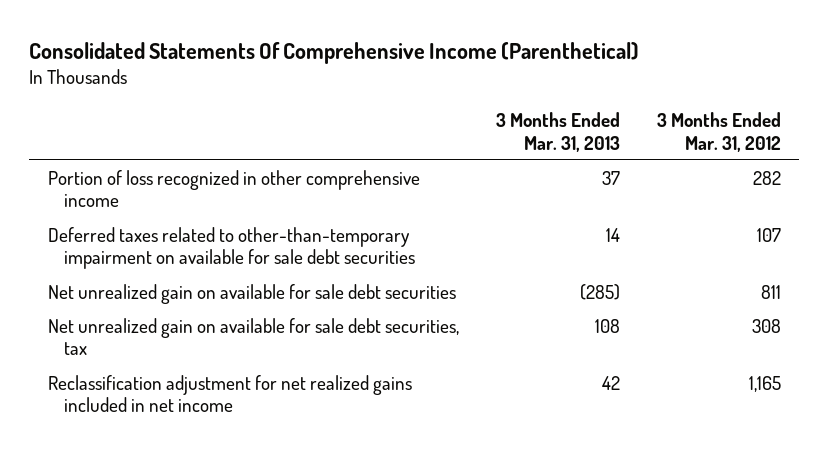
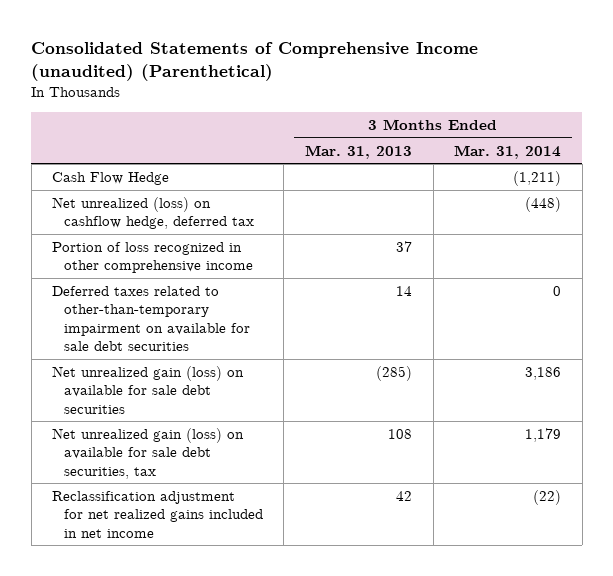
[29,41,640,64] Consolidated Statements Of Comprehensive Income (Parenthetical) -> [31,42,479,82] Consolidated Statements of Comprehensive Income (unaudited) (Parenthetical)
[656,112,781,152] 3 Months Ended Mar. 31, 2012 -> none
none -> [454,144,562,159] Mar. 31, 2014
none -> [52,171,170,185] Cash Flow Hedge
none -> [52,196,254,230] Net unrealized (loss) on cashflow hedge, deferred tax
[47,283,456,304] Net unrealized gain on available for sale debt securities -> [52,365,245,414] Net unrealized gain (loss) on available for sale debt securities
[47,317,459,356] Net unrealized gain on available for sale debt securities, tax -> [52,427,245,479] Net unrealized gain (loss) on available for sale debt securities, tax

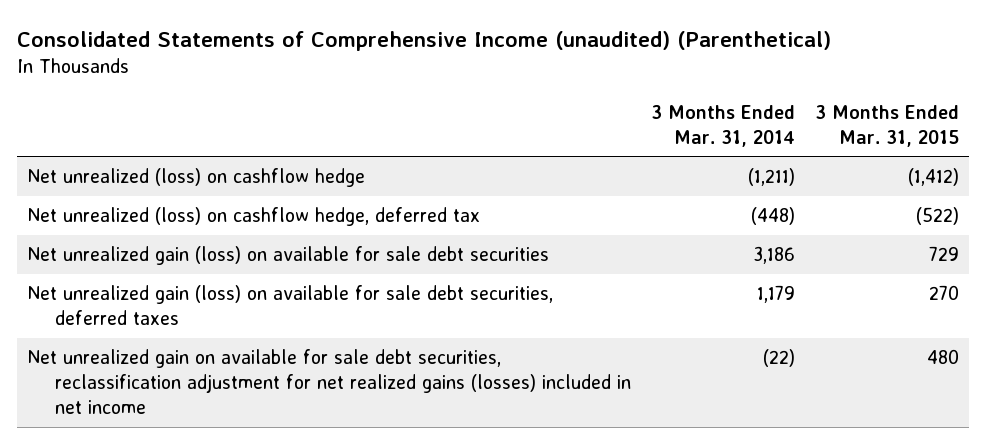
[304,144,412,159] Mar. 31, 2013 -> none
none -> [814,104,959,147] 3 Months Ended Mar. 31, 2015
[52,171,170,185] Cash Flow Hedge -> [26,167,365,187] Net unrealized (loss) on cashflow hedge
[52,241,253,274] Portion of loss recognized in other comprehensive income -> none
[52,285,250,351] Deferred taxes related to other-than-temporary impairment on available for sale debt securities -> none
[52,427,245,479] Net unrealized gain (loss) on available for sale debt securities, tax -> [26,284,553,325] Net unrealized gain (loss) on available for sale debt securities, deferred taxes
[52,490,263,538] Reclassification adjustment for net realized gains included in net income -> [26,348,631,414] Net unrealized gain on available for sale debt securities, reclassification adjustment for net realized gains (losses) included in net income

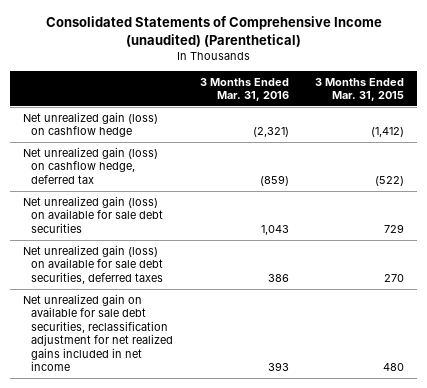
[650,104,795,147] 3 Months Ended Mar. 31, 2014 -> none
none -> [199,77,289,102] 3 Months Ended Mar. 31, 2016
[26,167,365,187] Net unrealized (loss) on cashflow hedge -> [23,111,159,138] Net unrealized gain (loss) on cashflow hedge
[26,206,480,226] Net unrealized (loss) on cashflow hedge, deferred tax -> [23,146,159,184] Net unrealized gain (loss) on cashflow hedge, deferred tax
[26,348,631,414] Net unrealized gain on available for sale debt securities, reclassification adjustment for net realized gains (losses) included in net income -> [23,293,174,372] Net unrealized gain on available for sale debt securities, reclassification adjustment for net realized gains included in net income

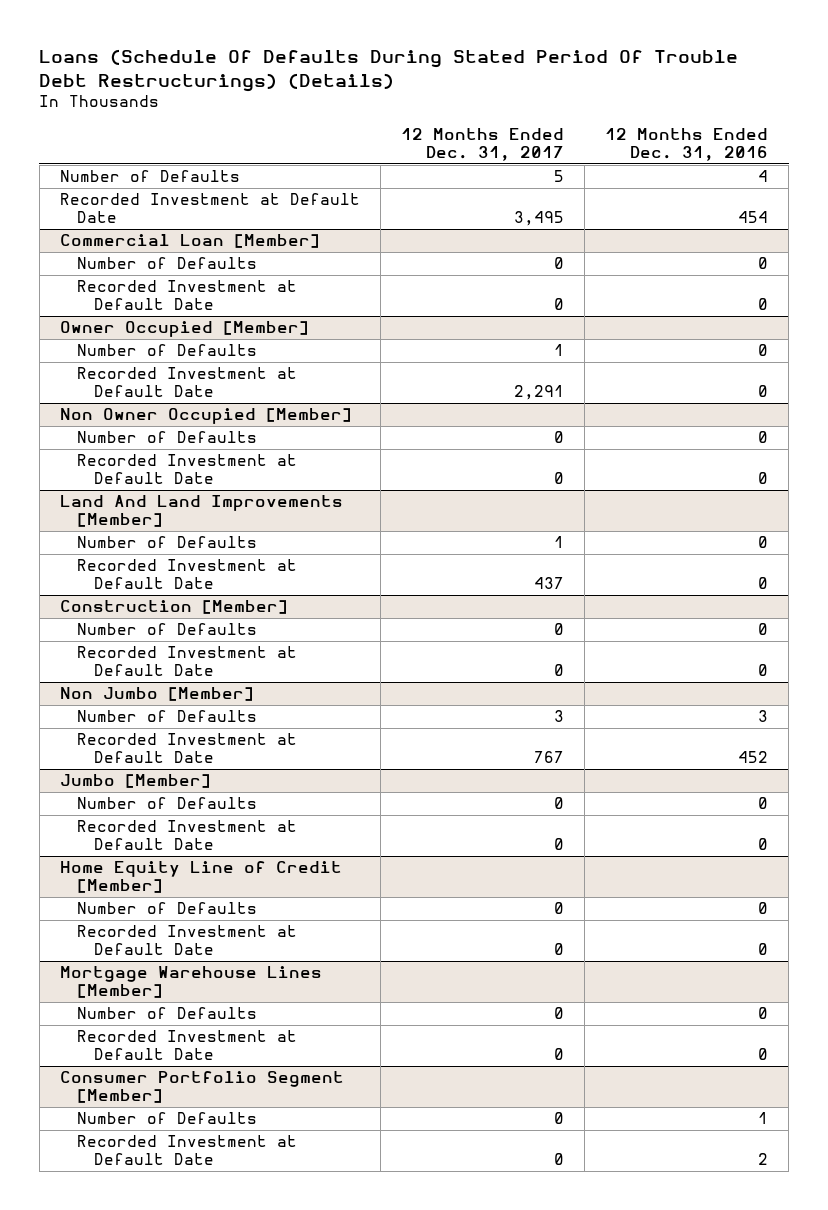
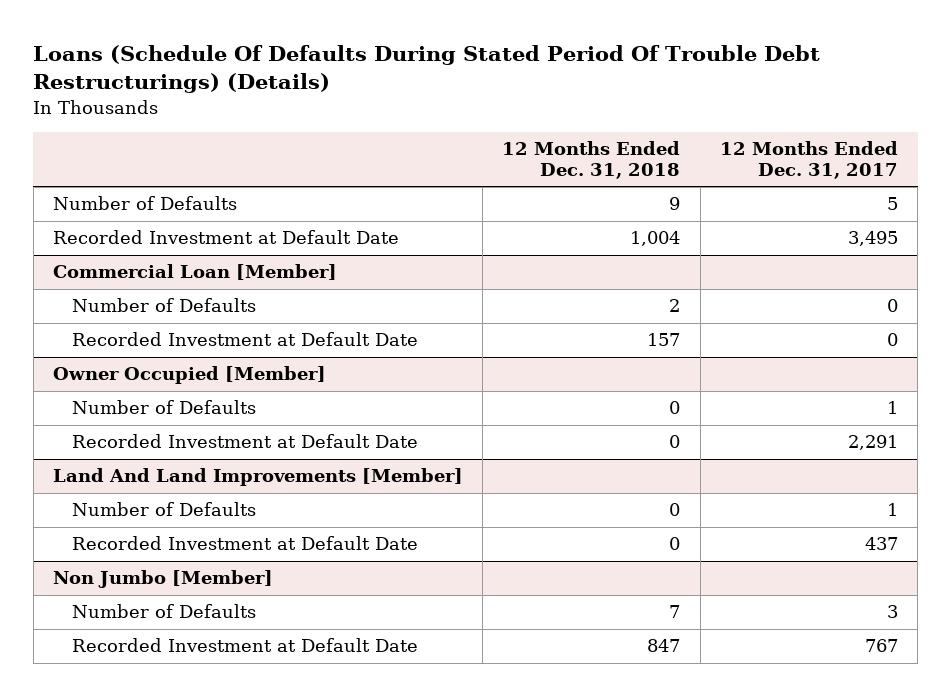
[605,127,769,161] 12 Months Ended Dec. 31, 2016 -> none
none -> [502,141,681,179] 12 Months Ended Dec. 31, 2018
[59,408,352,425] Non Owner Occupied [Member] -> none
[76,431,257,444] Number of Defaults -> none
[76,454,297,485] Recorded Investment at Default Date -> none
[59,600,288,615] Construction [Member] -> none
[76,623,257,636] Number of Defaults -> none
[76,646,297,677] Recorded Investment at Default Date -> none
[59,774,211,789] Jumbo [Member] -> none
[76,797,257,810] Number of Defaults -> none
[76,820,297,851] Recorded Investment at Default Date -> none
[59,861,342,894] Home Equity Line of Credit [Member] -> none
[76,902,257,915] Number of Defaults -> none
[76,925,297,956] Recorded Investment at Default Date -> none
[59,966,322,999] Mortgage Warehouse Lines [Member] -> none
[76,1007,257,1020] Number of Defaults -> none
[76,1030,297,1061] Recorded Investment at Default Date -> none
[59,1071,344,1104] Consumer Portfolio Segment [Member] -> none
[76,1112,257,1125] Number of Defaults -> none
[76,1135,297,1166] Recorded Investment at Default Date -> none

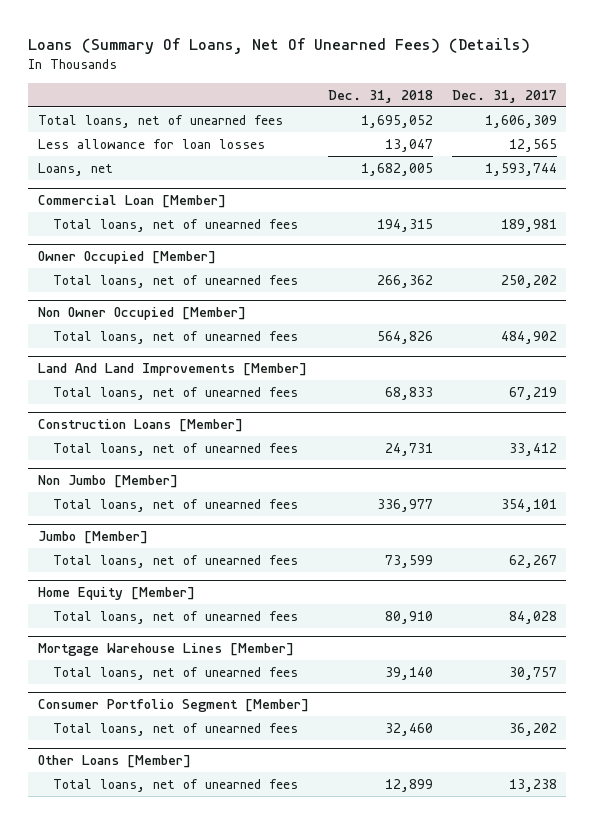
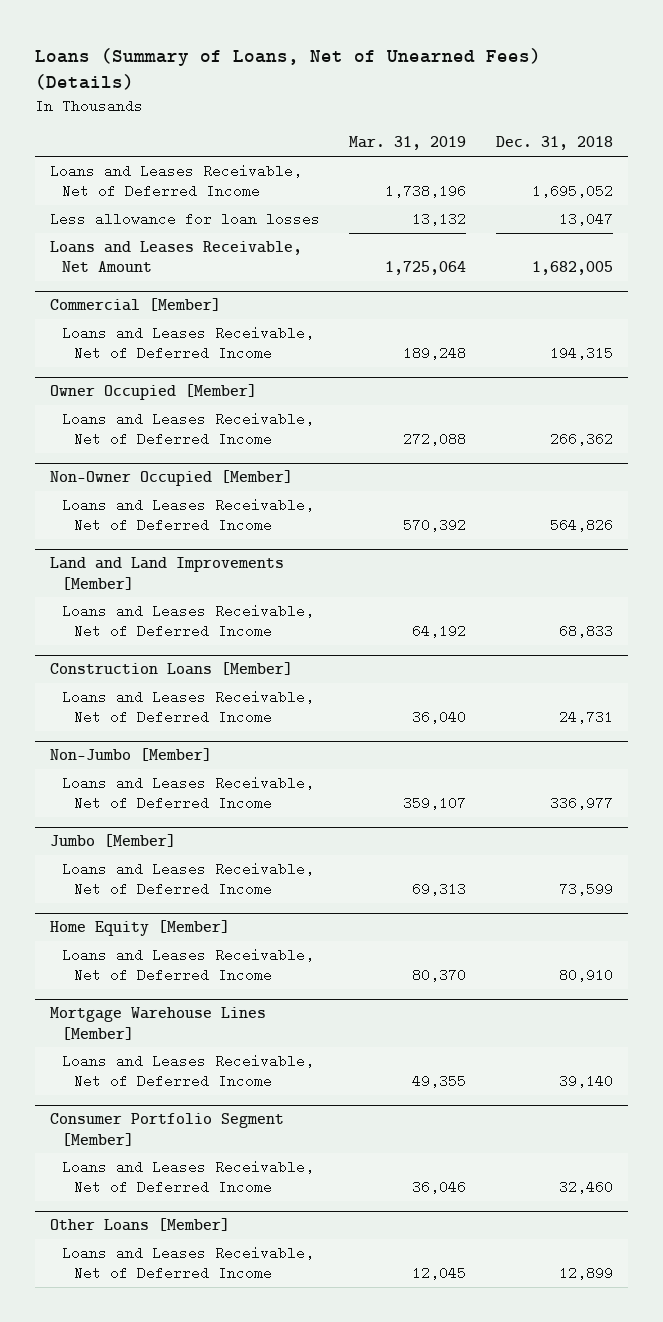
[27,37,530,54] Loans (Summary Of Loans, Net Of Unearned Fees) (Details) -> [35,47,542,91] Loans (Summary of Loans, Net of Unearned Fees) (Details)
[451,89,557,103] Dec. 31, 2017 -> none
none -> [349,136,467,151] Mar. 31, 2019
[37,114,283,128] Total loans, net of unearned fees -> [49,164,302,199] Loans and Leases Receivable, Net of Deferred Income
[37,162,113,176] Loans, net -> [49,241,302,273] Loans and Leases Receivable, Net Amount
[37,195,226,209] Commercial Loan [Member] -> [49,298,221,312] Commercial [Member]
[52,218,298,232] Total loans, net of unearned fees -> [62,326,315,361] Loans and Leases Receivable, Net of Deferred Income
[52,274,298,288] Total loans, net of unearned fees -> [62,412,315,447] Loans and Leases Receivable, Net of Deferred Income
[37,307,246,321] Non Owner Occupied [Member] -> [49,470,293,487] Non-Owner Occupied [Member]
[52,330,298,344] Total loans, net of unearned fees -> [62,498,315,533] Loans and Leases Receivable, Net of Deferred Income
[37,363,307,377] Land And Land Improvements [Member] -> [49,557,284,590] Land and Land Improvements [Member]
[52,386,298,400] Total loans, net of unearned fees -> [62,604,315,639] Loans and Leases Receivable, Net of Deferred Income
[52,442,298,456] Total loans, net of unearned fees -> [62,690,315,725] Loans and Leases Receivable, Net of Deferred Income
[37,475,178,489] Non Jumbo [Member] -> [49,748,212,762] Non-Jumbo [Member]
[52,498,298,512] Total loans, net of unearned fees -> [62,776,315,811] Loans and Leases Receivable, Net of Deferred Income
[52,554,298,568] Total loans, net of unearned fees -> [62,862,315,897] Loans and Leases Receivable, Net of Deferred Income
[52,610,298,624] Total loans, net of unearned fees -> [62,948,315,983] Loans and Leases Receivable, Net of Deferred Income
[52,666,298,680] Total loans, net of unearned fees -> [62,1054,315,1089] Loans and Leases Receivable, Net of Deferred Income
[52,722,298,736] Total loans, net of unearned fees -> [62,1160,315,1195] Loans and Leases Receivable, Net of Deferred Income
[52,778,298,792] Total loans, net of unearned fees -> [62,1246,315,1281] Loans and Leases Receivable, Net of Deferred Income

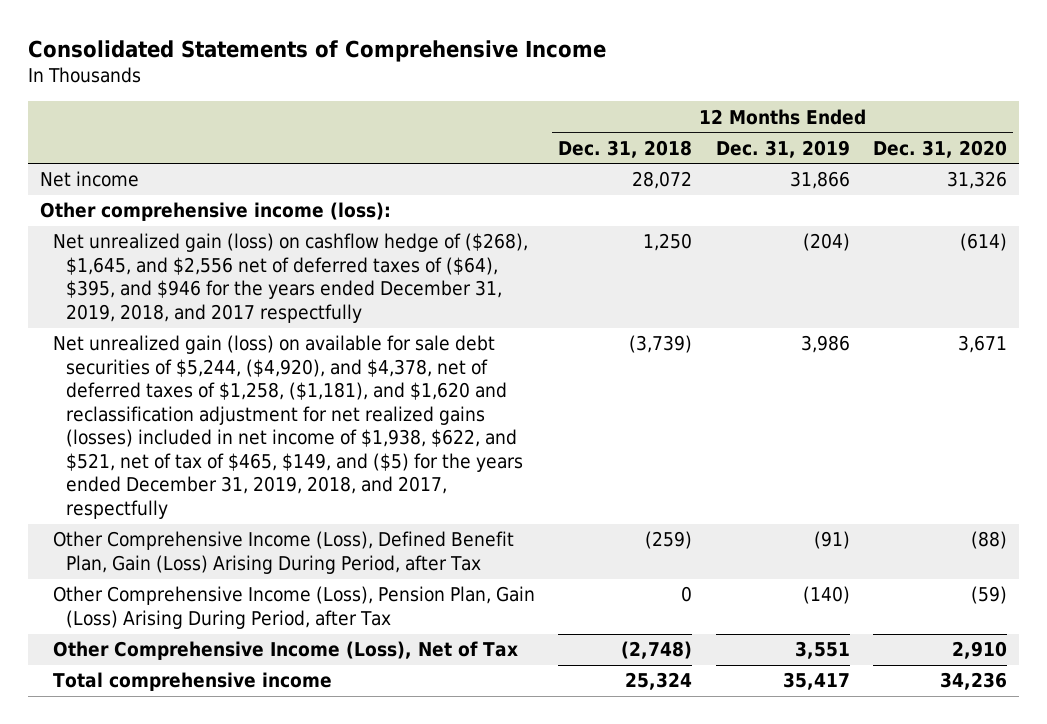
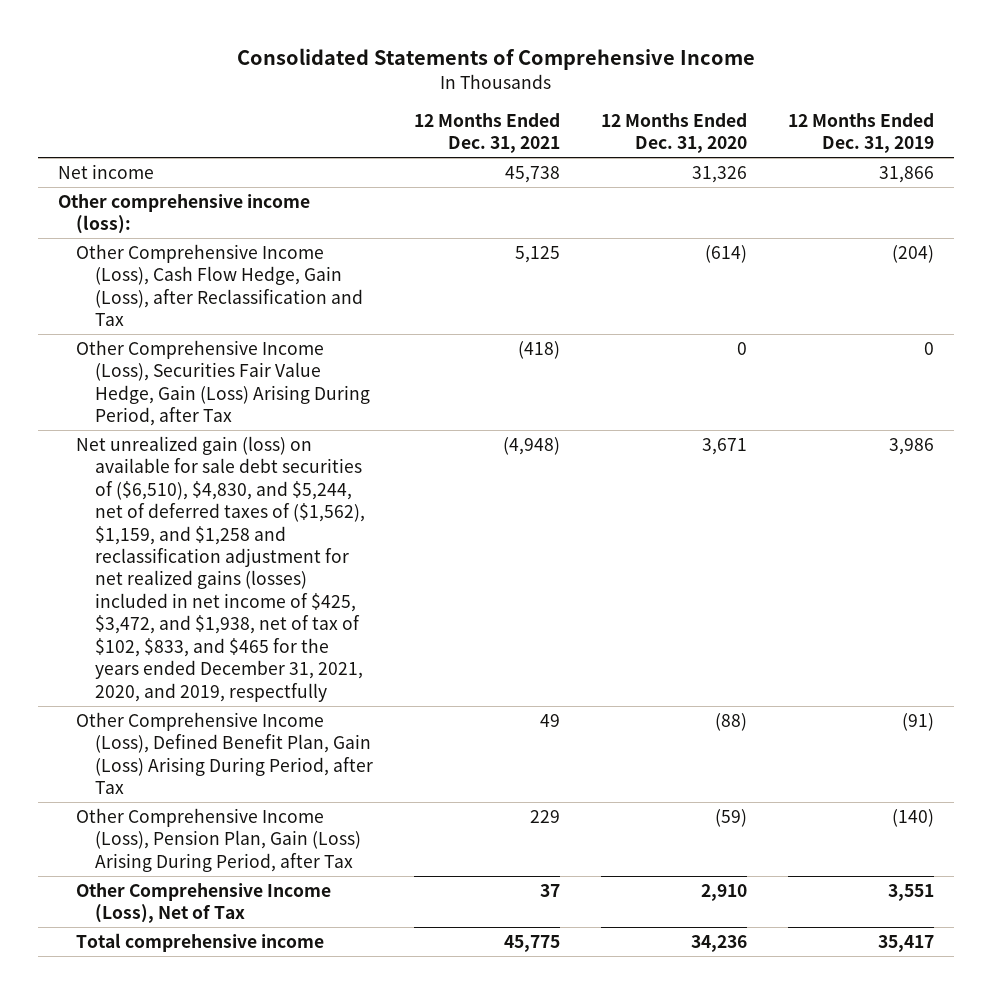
[558,139,693,158] Dec. 31, 2018 -> none
none -> [413,112,560,154] 12 Months Ended Dec. 31, 2021
[52,233,528,323] Net unrealized gain (loss) on cashflow hedge of ($268), $1,645, and $2,556 net of deferred taxes of ($64), $395, and $946 for the years ended December 31, 2019, 2018, and 2017 respectfully -> [76,243,363,327] Other Comprehensive Income (Loss), Cash Flow Hedge, Gain (Loss), after Reclassification and Tax
none -> [76,339,370,427] Other Comprehensive Income (Loss), Securities Fair Value Hedge, Gain (Loss) Arising During Period, after Tax
[52,335,524,520] Net unrealized gain (loss) on available for sale debt securities of $5,244, ($4,920), and $4,378, net of deferred taxes of $1,258, ($1,181), and $1,620 and reclassification adjustment for net realized gains (losses) included in net income of $1,938, $622, and $521, net of tax of $465, $149, and ($5) for the years ended December 31, 2019, 2018, and 2017, respectfully -> [76,435,365,702] Net unrealized gain (loss) on available for sale debt securities of ($6,510), $4,830, and $5,244, net of deferred taxes of ($1,562), $1,159, and $1,258 and reclassification adjustment for net realized gains (losses) included in net income of $425, $3,472, and $1,938, net of tax of $102, $833, and $465 for the years ended December 31, 2021, 2020, and 2019, respectfully

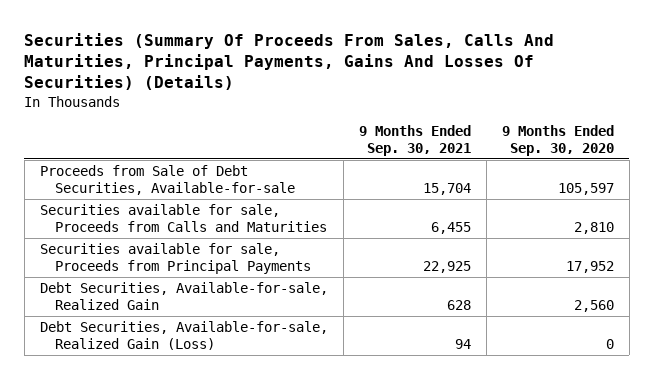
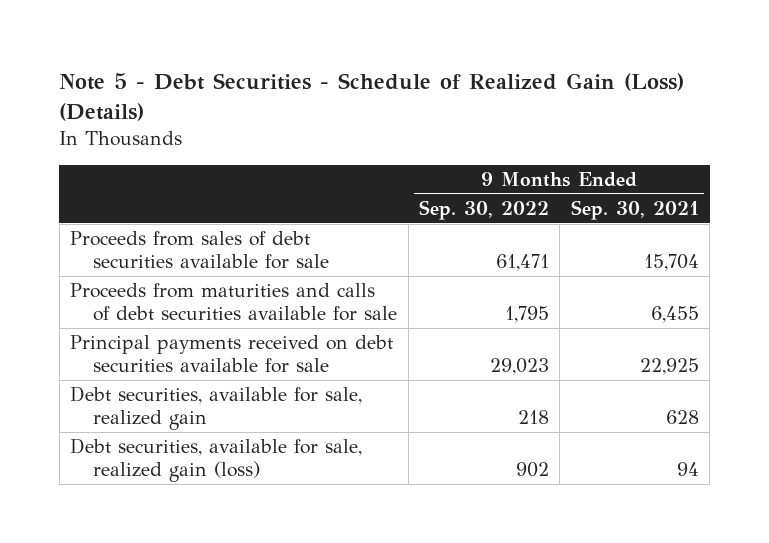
[24,32,555,91] Securities (Summary Of Proceeds From Sales, Calls And Maturities, Principal Payments, Gains And Losses Of Securities) (Details) -> [59,73,685,122] Note 5 - Debt Securities - Schedule of Realized Gain (Loss) (Details)
[501,125,614,156] 9 Months Ended Sep. 30, 2020 -> none
none -> [419,199,550,220] Sep. 30, 2022
[39,165,296,195] Proceeds from Sale of Debt Securities, Available-for-sale -> [70,231,330,269] Proceeds from sales of debt securities available for sale
[39,204,328,232] Securities available for sale, Proceeds from Calls and Maturities -> [70,283,398,321] Proceeds from maturities and calls of debt securities available for sale
[39,243,312,274] Securities available for sale, Proceeds from Principal Payments -> [70,335,394,373] Principal payments received on debt securities available for sale
[39,282,328,310] Debt Securities, Available-for-sale, Realized Gain -> [70,386,363,430] Debt securities, available for sale, realized gain
[39,321,328,350] Debt Securities, Available-for-sale, Realized Gain (Loss) -> [70,438,363,482] Debt securities, available for sale, realized gain (loss)

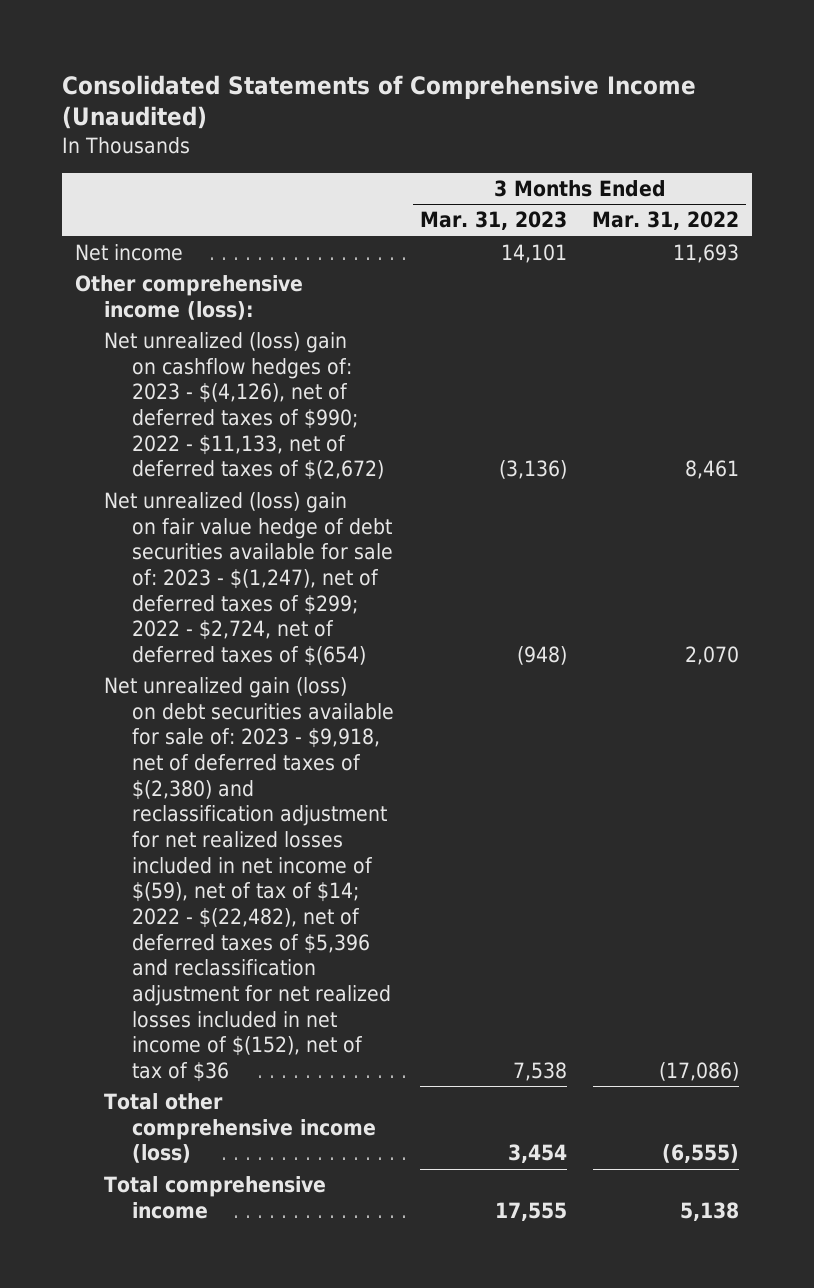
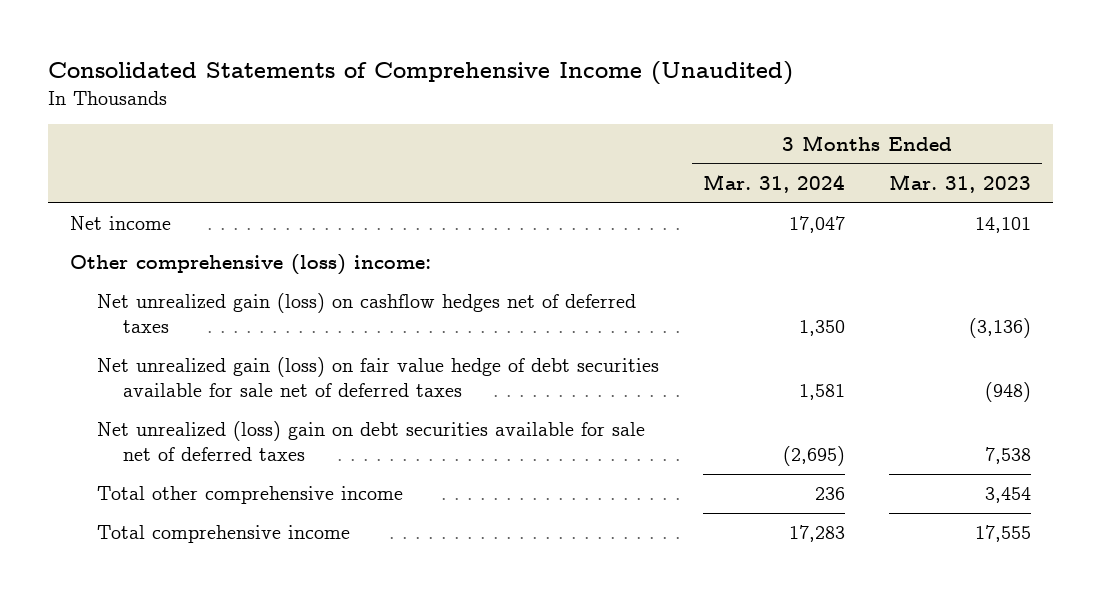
[592,211,740,231] Mar. 31, 2022 -> none
none -> [702,173,845,193] Mar. 31, 2024
[74,275,303,320] Other comprehensive income (loss): -> [69,254,431,276] Other comprehensive (loss) income:
[103,332,385,481] Net unrealized (loss) gain on cashflow hedges of: 2023 - $(4,126), net of deferred taxes of $990; 2022 - $11,133, net of deferred taxes of $(2,672) -> [96,293,636,333] Net unrealized gain (loss) on cashflow hedges net of deferred taxes
[103,492,394,667] Net unrealized (loss) gain on fair value hedge of debt securities available for sale of: 2023 - $(1,247), net of deferred taxes of $299; 2022 - $2,724, net of deferred taxes of $(654) -> [96,357,659,397] Net unrealized gain (loss) on fair value hedge of debt securities available for sale net of deferred taxes
[103,677,395,1082] Net unrealized gain (loss) on debt securities available for sale of: 2023 - $9,918, net of deferred taxes of $(2,380) and reclassification adjustment for net realized losses included in net income of $(59), net of tax of $14; 2022 - $(22,482), net of deferred taxes of $5,396 and reclassification adjustment for net realized losses included in net income of $(152), net of tax of $36 -> [96,421,645,461] Net unrealized (loss) gain on debt securities available for sale net of deferred taxes
[103,1093,377,1164] Total other comprehensive income (loss) -> [96,486,403,505] Total other comprehensive income

